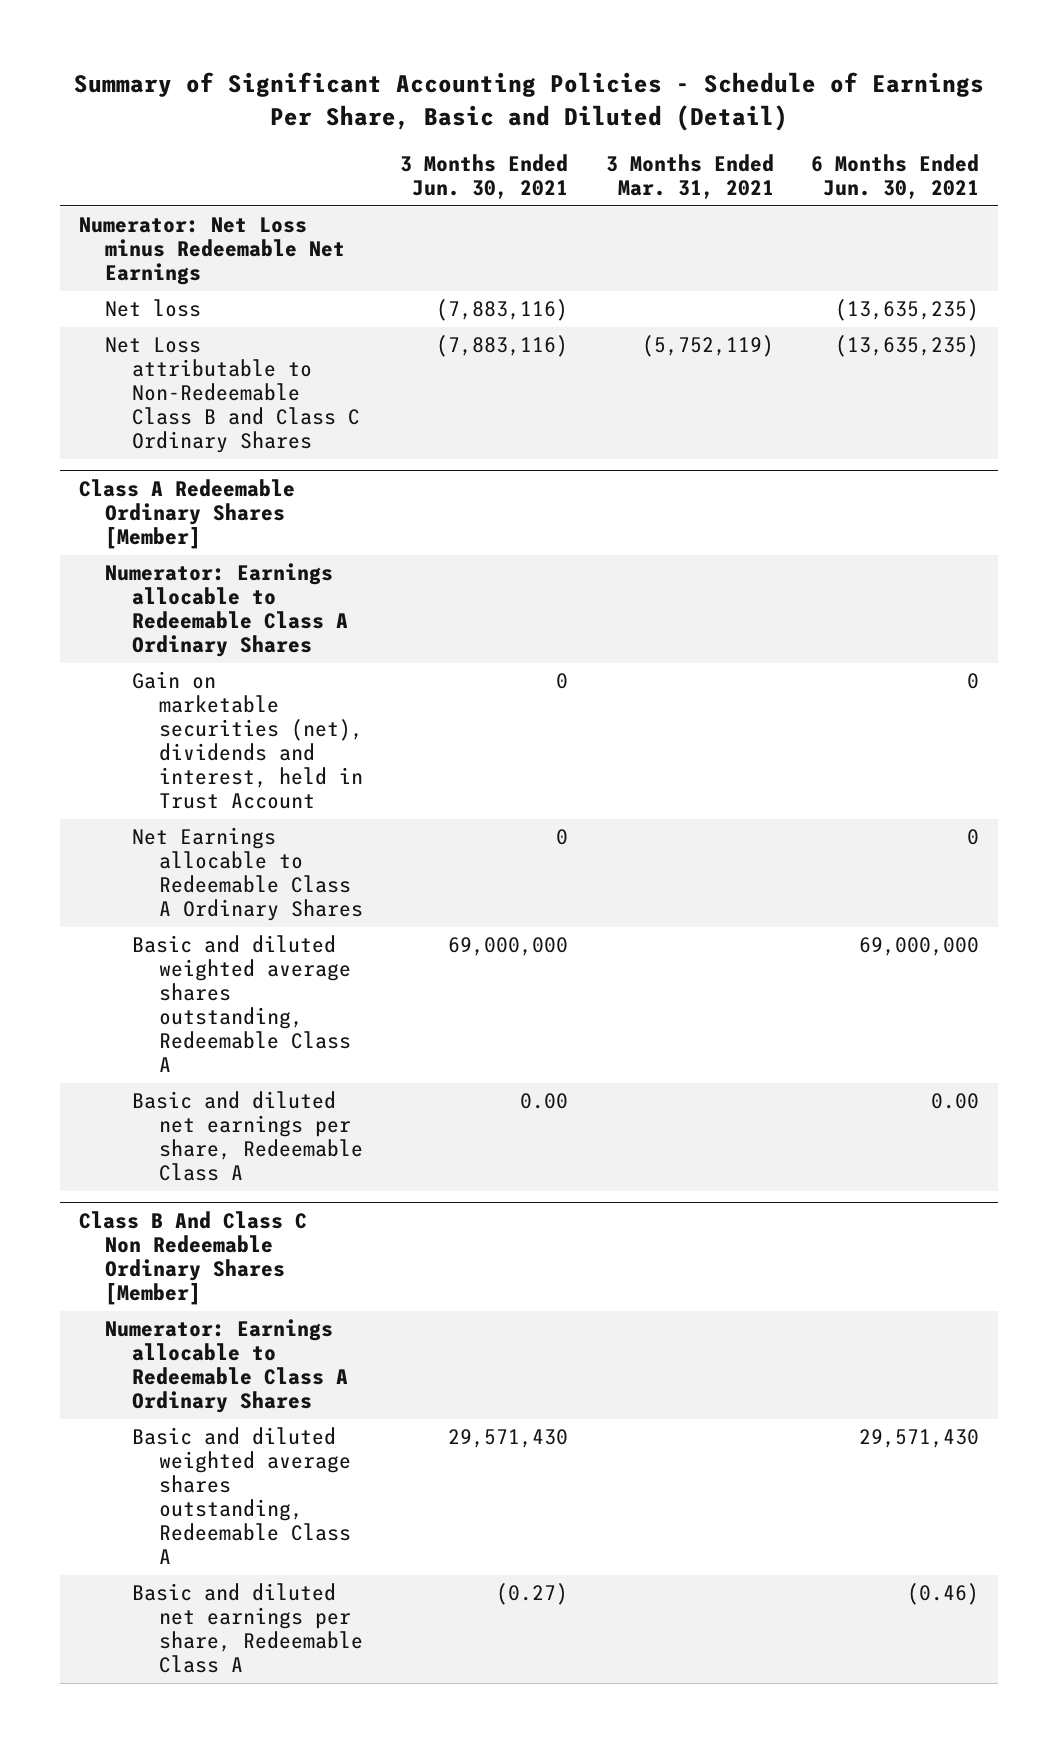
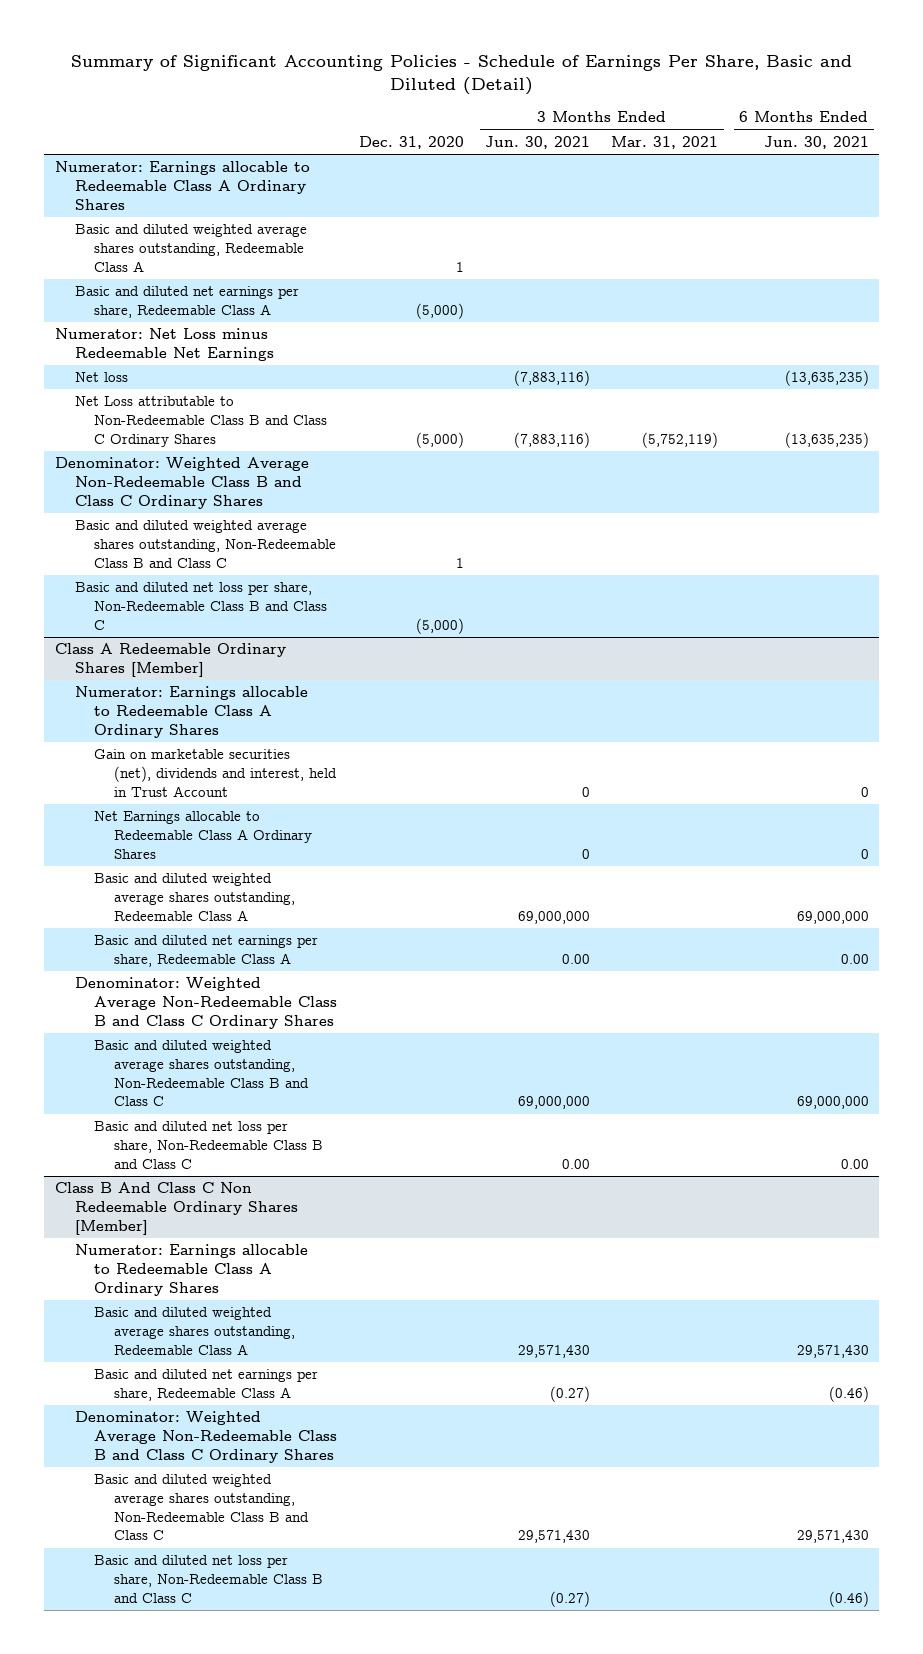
none -> [358,135,464,149] Dec. 31, 2020
none -> [54,161,310,210] Numerator: Earnings allocable to Redeemable Class A Ordinary Shares
none -> [74,224,307,272] Basic and diluted weighted average shares outstanding, Redeemable Class A
none -> [74,286,299,319] Basic and diluted net earnings per share, Redeemable Class A
none -> [54,457,309,509] Denominator: Weighted Average Non-Redeemable Class B and Class C Ordinary Shares
none -> [74,520,337,568] Basic and diluted weighted average shares outstanding, Non-Redeemable Class B and Class C
none -> [74,582,328,630] Basic and diluted net loss per share, Non-Redeemable Class B and Class C
none -> [74,977,338,1029] Denominator: Weighted Average Non-Redeemable Class B and Class C Ordinary Shares
none -> [94,1040,309,1107] Basic and diluted weighted average shares outstanding, Non-Redeemable Class B and Class C
none -> [94,1121,323,1169] Basic and diluted net loss per share, Non-Redeemable Class B and Class C
none -> [74,1411,338,1463] Denominator: Weighted Average Non-Redeemable Class B and Class C Ordinary Shares
none -> [94,1474,309,1541] Basic and diluted weighted average shares outstanding, Non-Redeemable Class B and Class C
none -> [94,1555,323,1603] Basic and diluted net loss per share, Non-Redeemable Class B and Class C

